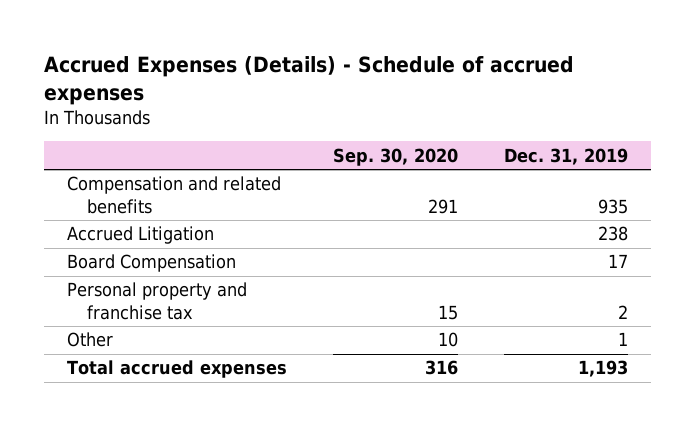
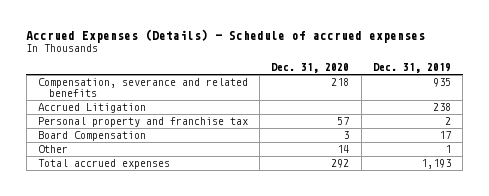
[333,147,459,166] Sep. 30, 2020 -> none
none -> [271,63,350,74] Dec. 31, 2020
[67,176,282,214] Compensation and related benefits -> [37,78,248,97] Compensation, severance and related benefits
[67,254,237,273] Board Compensation -> [37,131,146,142] Board Compensation

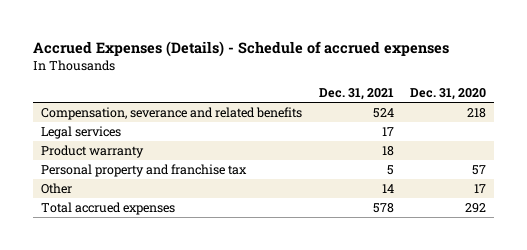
[373,63,452,74] Dec. 31, 2019 -> none
none -> [318,88,394,101] Dec. 31, 2021
[37,103,146,114] Accrued Litigation -> none
none -> [41,126,122,140] Legal services
none -> [41,145,145,159] Product warranty
[37,131,146,142] Board Compensation -> none
[337,145,350,154] 14 -> [473,184,486,194] 17

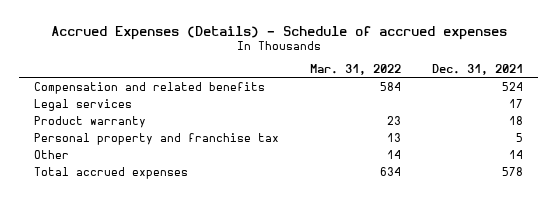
[409,88,486,101] Dec. 31, 2020 -> none
none -> [310,64,402,76] Mar. 31, 2022
[41,107,303,121] Compensation, severance and related benefits -> [34,82,266,95] Compensation and related benefits

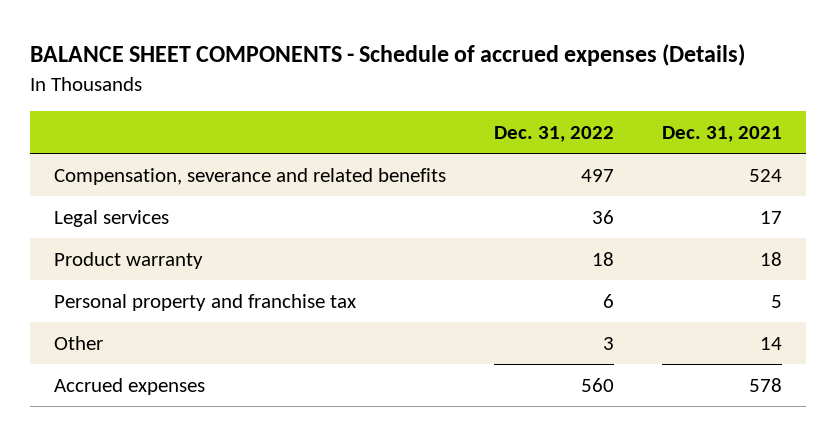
[50,25,507,40] Accrued Expenses (Details) - Schedule of accrued expenses -> [29,44,745,67] BALANCE SHEET COMPONENTS - Schedule of accrued expenses (Details)
[310,64,402,76] Mar. 31, 2022 -> none
none -> [493,126,614,143] Dec. 31, 2022
[34,82,266,95] Compensation and related benefits -> [53,167,446,185] Compensation, severance and related benefits
[34,167,189,180] Total accrued expenses -> [53,377,205,395] Accrued expenses

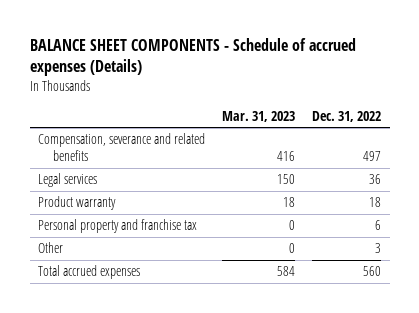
[661,126,782,143] Dec. 31, 2021 -> none
none -> [222,110,296,122] Mar. 31, 2023
[53,377,205,395] Accrued expenses -> [38,265,141,280] Total accrued expenses

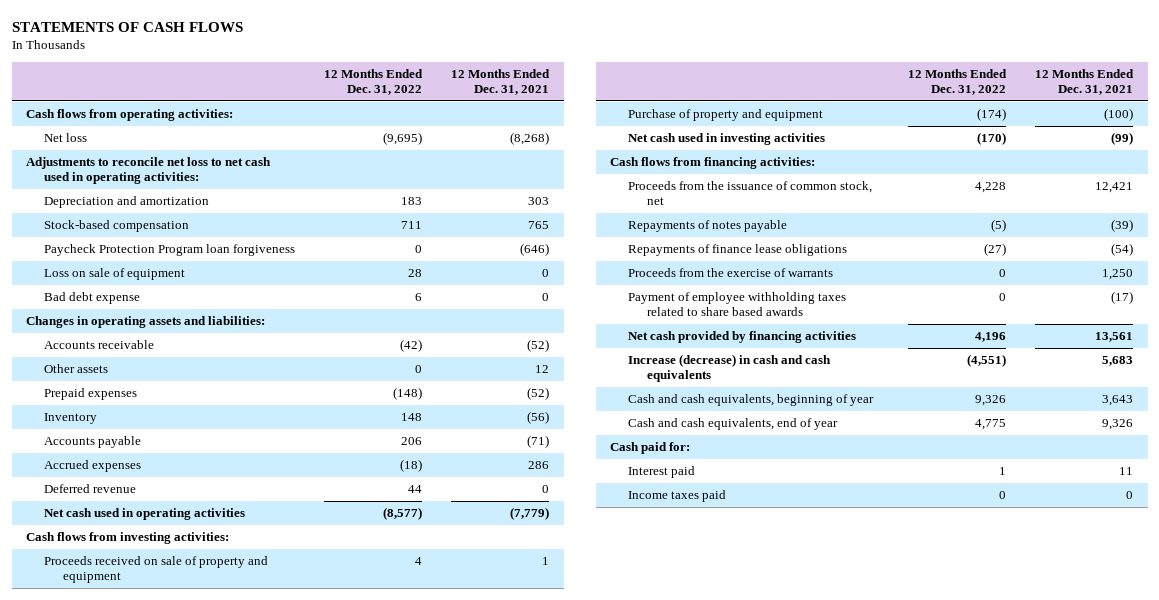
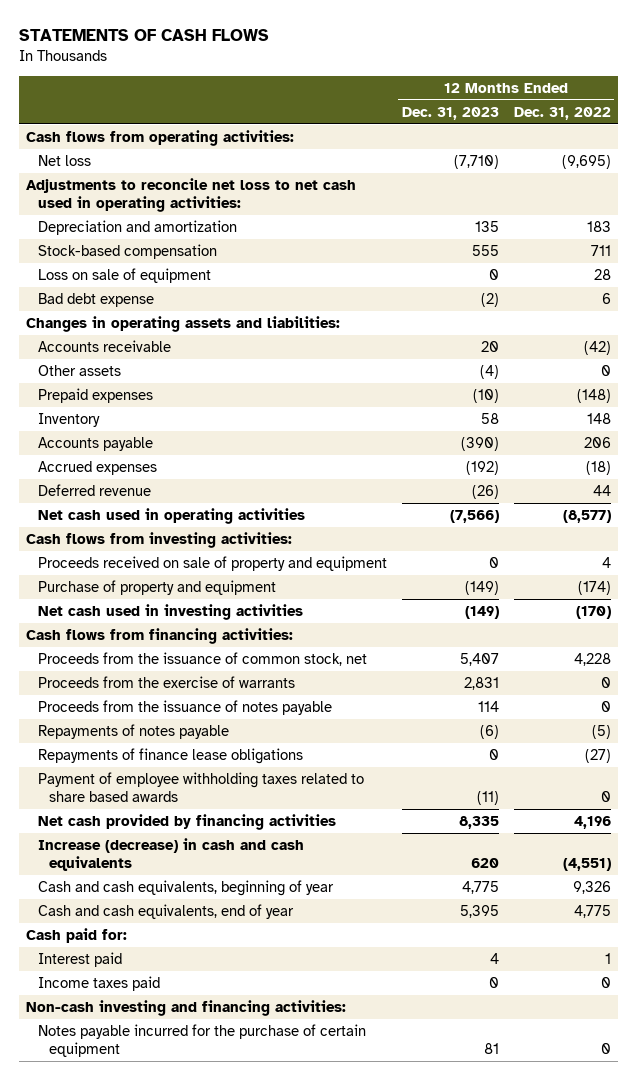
[451,69,551,95] 12 Months Ended Dec. 31, 2021 -> none
none -> [401,106,499,120] Dec. 31, 2023
[44,244,296,257] Paycheck Protection Program loan forgiveness -> none
[628,268,834,278] Proceeds from the exercise of warrants -> [37,675,295,688] Proceeds from the exercise of warrants
none -> [37,699,332,715] Proceeds from the issuance of notes payable
none -> [26,999,347,1016] Non-cash investing and financing activities:
none -> [37,1023,366,1058] Notes payable incurred for the purchase of certain equipment

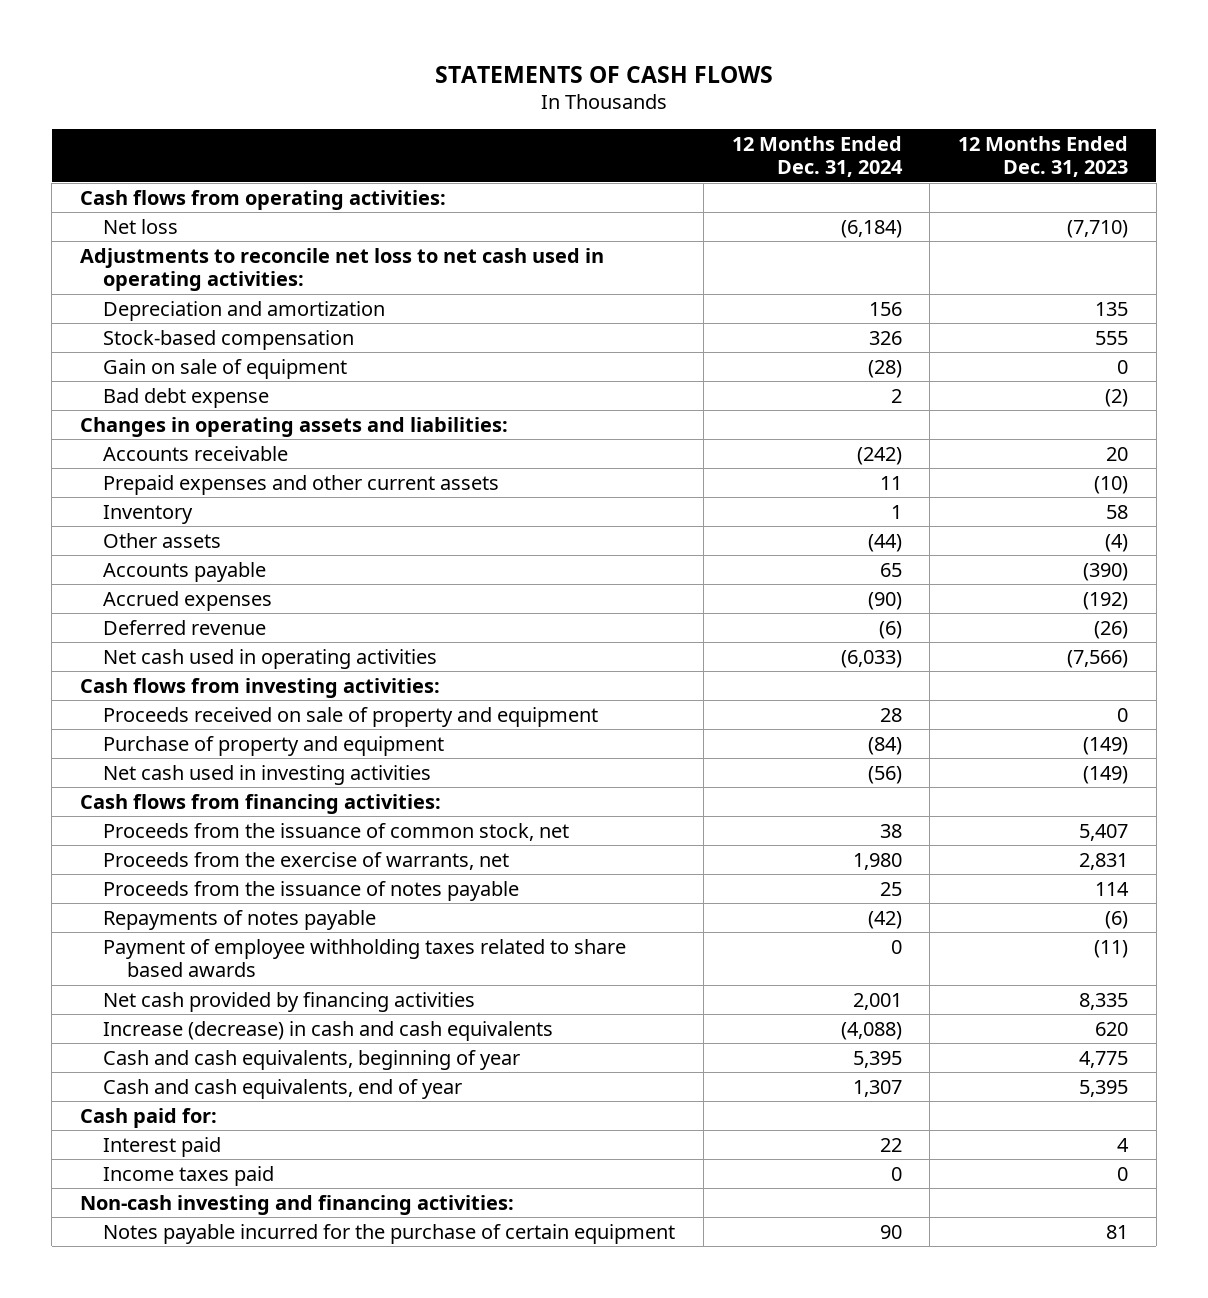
[513,106,611,120] Dec. 31, 2022 -> none
none -> [731,136,903,178] 12 Months Ended Dec. 31, 2024
[37,267,211,283] Loss on sale of equipment -> [103,358,348,379] Gain on sale of equipment
[37,387,153,403] Prepaid expenses -> [103,474,500,495] Prepaid expenses and other current assets
[37,364,121,376] Other assets -> [103,532,222,548] Other assets
[37,675,295,688] Proceeds from the exercise of warrants -> [103,851,510,870] Proceeds from the exercise of warrants, net
[37,747,303,764] Repayments of finance lease obligations -> none

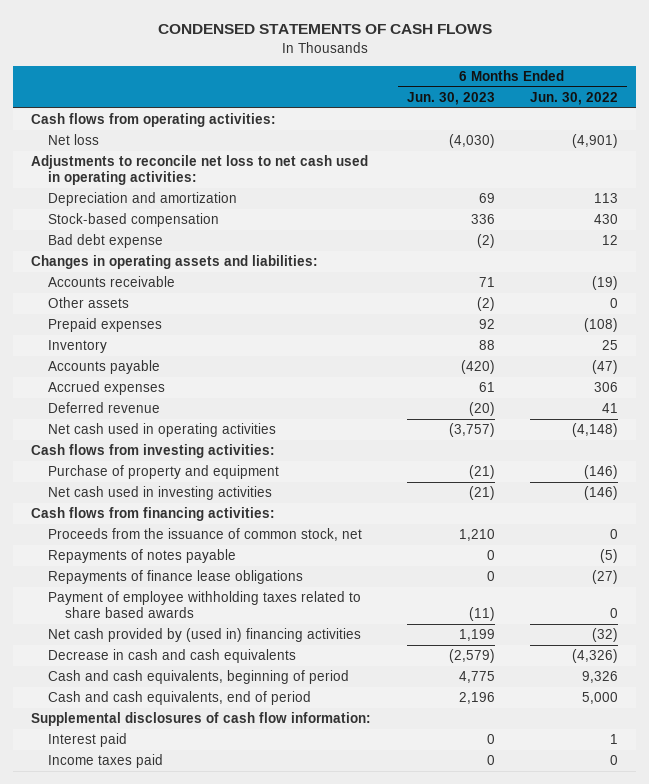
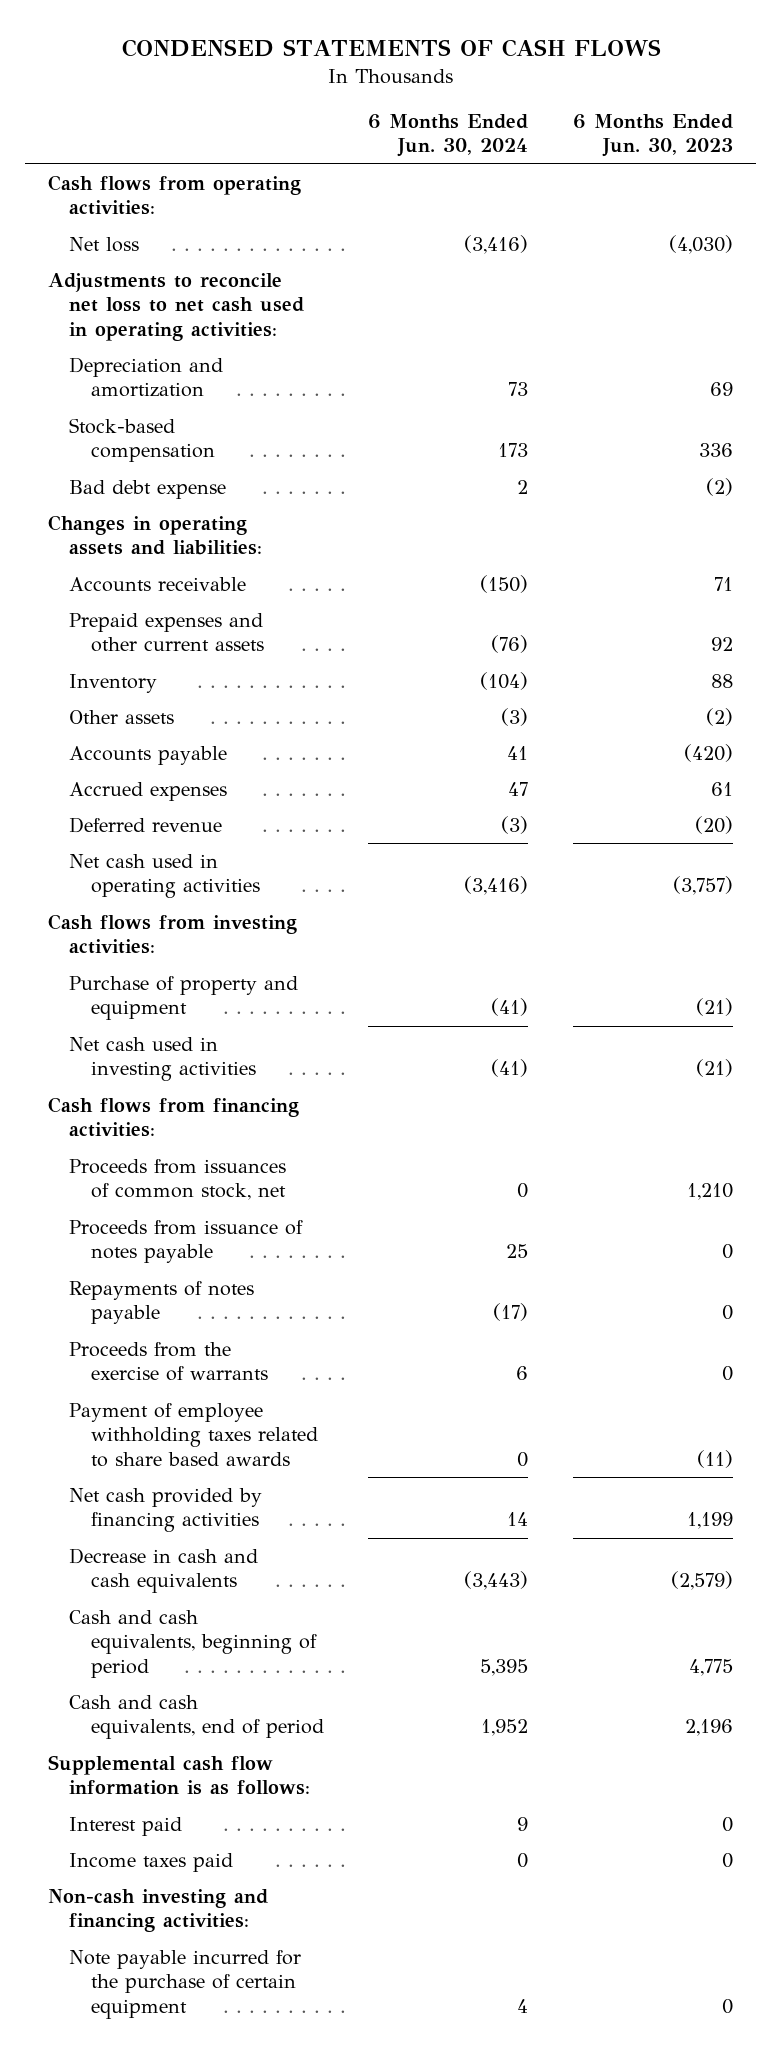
[530,92,619,106] Jun. 30, 2022 -> none
none -> [368,113,529,158] 6 Months Ended Jun. 30, 2024
[48,318,163,333] Prepaid expenses -> [69,613,264,653] Prepaid expenses and other current assets
[48,297,130,309] Other assets -> [69,710,175,725] Other assets
[48,528,363,542] Proceeds from the issuance of common stock, net -> [69,1159,287,1201] Proceeds from issuances of common stock, net
none -> [69,1220,304,1264] Proceeds from issuance of notes payable
[48,570,304,585] Repayments of finance lease obligations -> none
none -> [69,1342,268,1382] Proceeds from the exercise of warrants
[48,628,362,643] Net cash provided by (used in) financing activities -> [69,1488,263,1533] Net cash provided by financing activities
[31,712,372,727] Supplemental disclosures of cash flow information: -> [47,1755,311,1796] Supplemental cash flow information is as follows:
none -> [47,1889,268,1933] Non-cash investing and financing activities:
none -> [69,1950,302,2019] Note payable incurred for the purchase of certain equipment

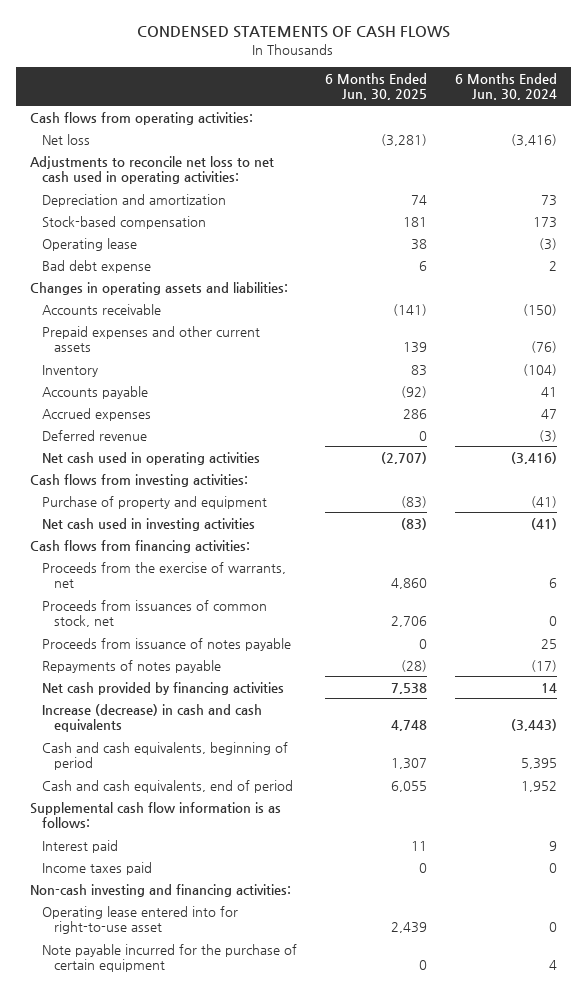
[573,113,734,158] 6 Months Ended Jun. 30, 2023 -> none
none -> [324,72,427,101] 6 Months Ended Jun. 30, 2025
none -> [41,237,137,251] Operating lease
[69,710,175,725] Other assets -> none
none -> [41,561,286,589] Proceeds from the exercise of warrants, net
[69,1342,268,1382] Proceeds from the exercise of warrants -> none
[69,1403,318,1467] Payment of employee withholding taxes related to share based awards -> none
[69,1548,259,1594] Decrease in cash and cash equivalents -> [41,703,262,733] Increase (decrease) in cash and cash equivalents
none -> [41,905,238,935] Operating lease entered into for right-to-use asset

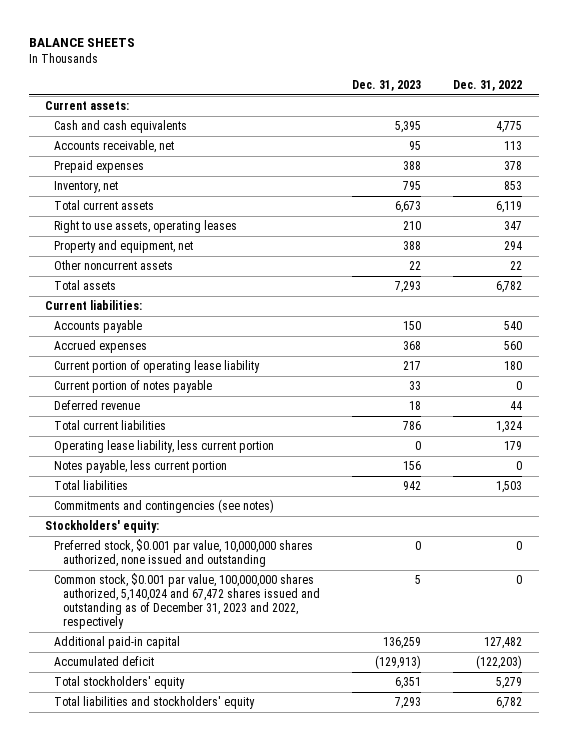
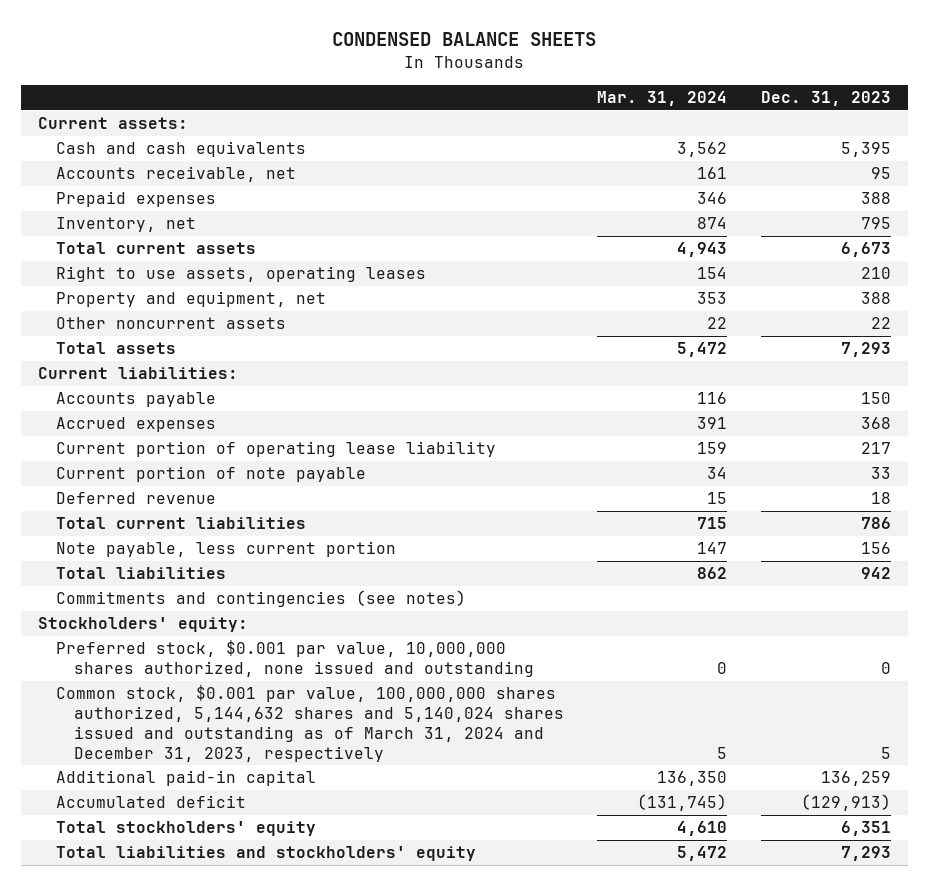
[28,38,135,48] BALANCE SHEETS -> [332,32,597,47] CONDENSED BALANCE SHEETS
[453,80,523,92] Dec. 31, 2022 -> none
none -> [597,90,728,106] Mar. 31, 2024
[53,380,212,394] Current portion of notes payable -> [55,466,366,483] Current portion of note payable
[53,440,274,454] Operating lease liability, less current portion -> none
[53,460,227,474] Notes payable, less current portion -> [55,541,396,558] Note payable, less current portion
[53,573,320,629] Common stock, $0.001 par value, 100,000,000 shares authorized, 5,140,024 and 67,472 shares issued and outstanding as of December 31, 2023 and 2022, respectively -> [55,685,564,762] Common stock, $0.001 par value, 100,000,000 shares authorized, 5,144,632 shares and 5,140,024 shares issued and outstanding as of March 31, 2024 and December 31, 2023, respectively

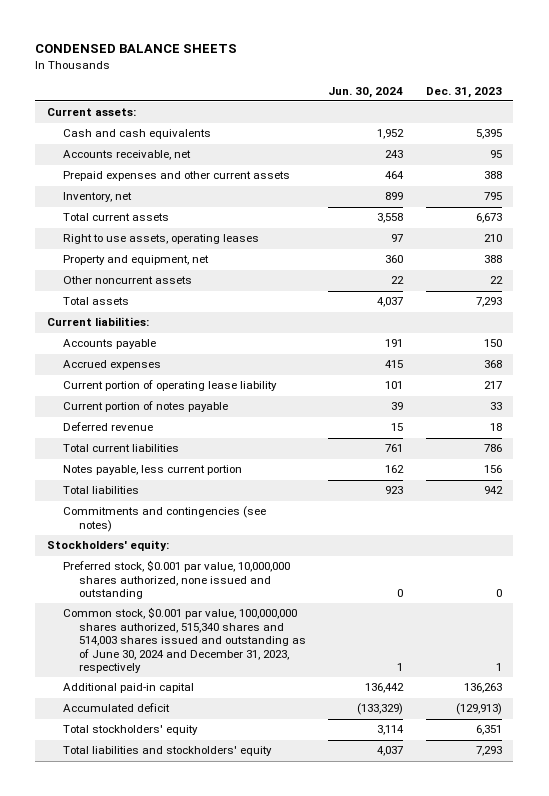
[597,90,728,106] Mar. 31, 2024 -> none
none -> [328,86,404,98] Jun. 30, 2024
[55,191,216,208] Prepaid expenses -> [62,171,290,182] Prepaid expenses and other current assets
[55,466,366,483] Current portion of note payable -> [62,401,228,413] Current portion of notes payable
[55,541,396,558] Note payable, less current portion -> [62,465,242,476] Notes payable, less current portion
[55,685,564,762] Common stock, $0.001 par value, 100,000,000 shares authorized, 5,144,632 shares and 5,140,024 shares issued and outstanding as of March 31, 2024 and December 31, 2023, respectively -> [62,607,306,673] Common stock, $0.001 par value, 100,000,000 shares authorized, 515,340 shares and 514,003 shares issued and outstanding as of June 30, 2024 and December 31, 2023, respectively
[880,746,891,759] 5 -> [496,662,503,671] 1
[820,771,891,787] 136,259 -> [464,683,503,694] 136,263

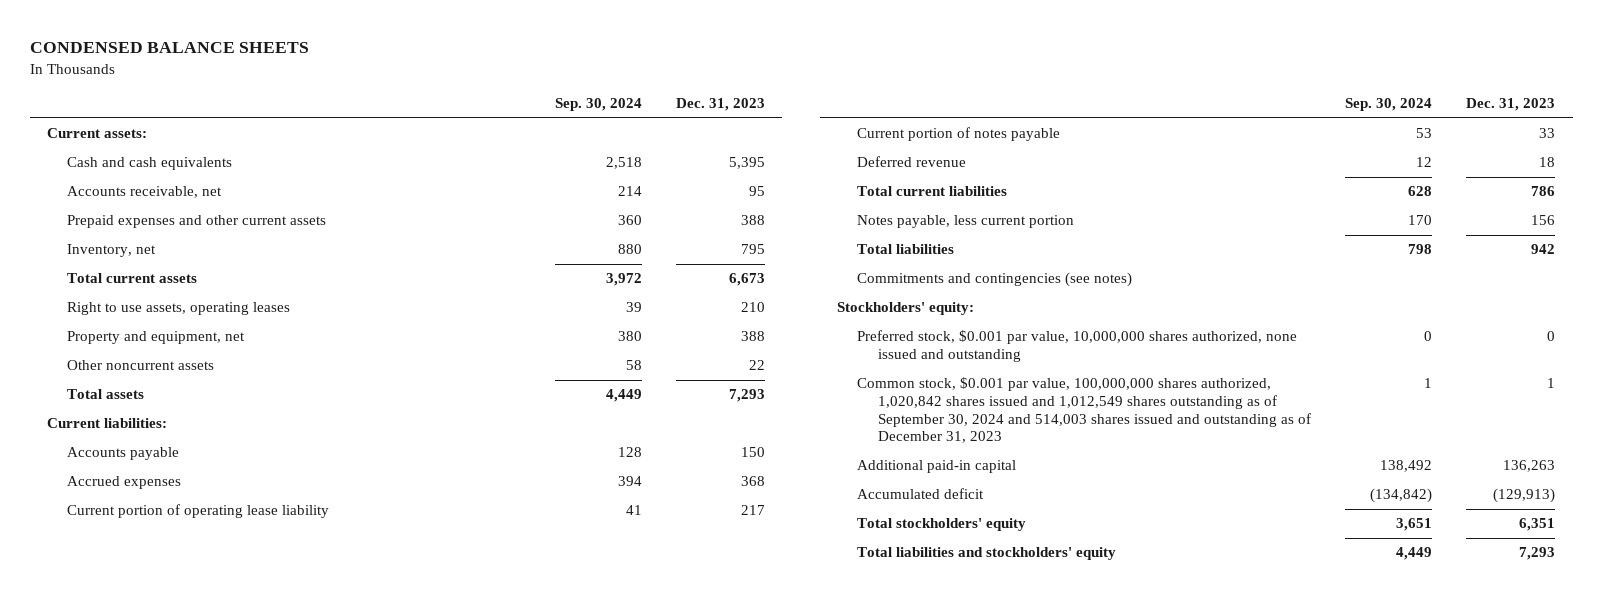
[328,86,404,98] Jun. 30, 2024 -> none
none -> [554,98,642,112] Sep. 30, 2024
[62,607,306,673] Common stock, $0.001 par value, 100,000,000 shares authorized, 515,340 shares and 514,003 shares issued and outstanding as of June 30, 2024 and December 31, 2023, respectively -> [857,377,1311,444] Common stock, $0.001 par value, 100,000,000 shares authorized, 1,020,842 shares issued and 1,012,549 shares outstanding as of September 30, 2024 and 514,003 shares issued and outstanding as of December 31, 2023

